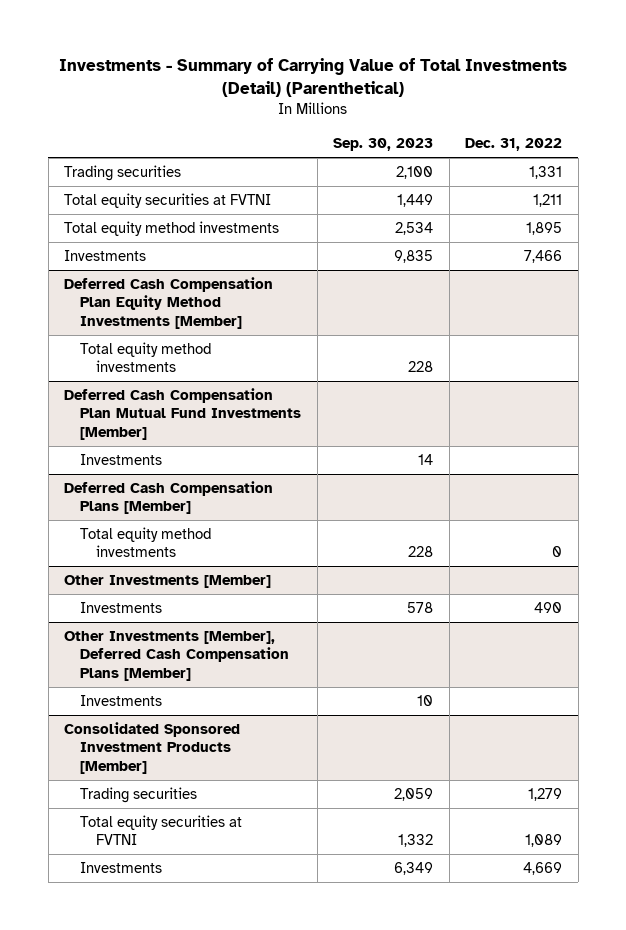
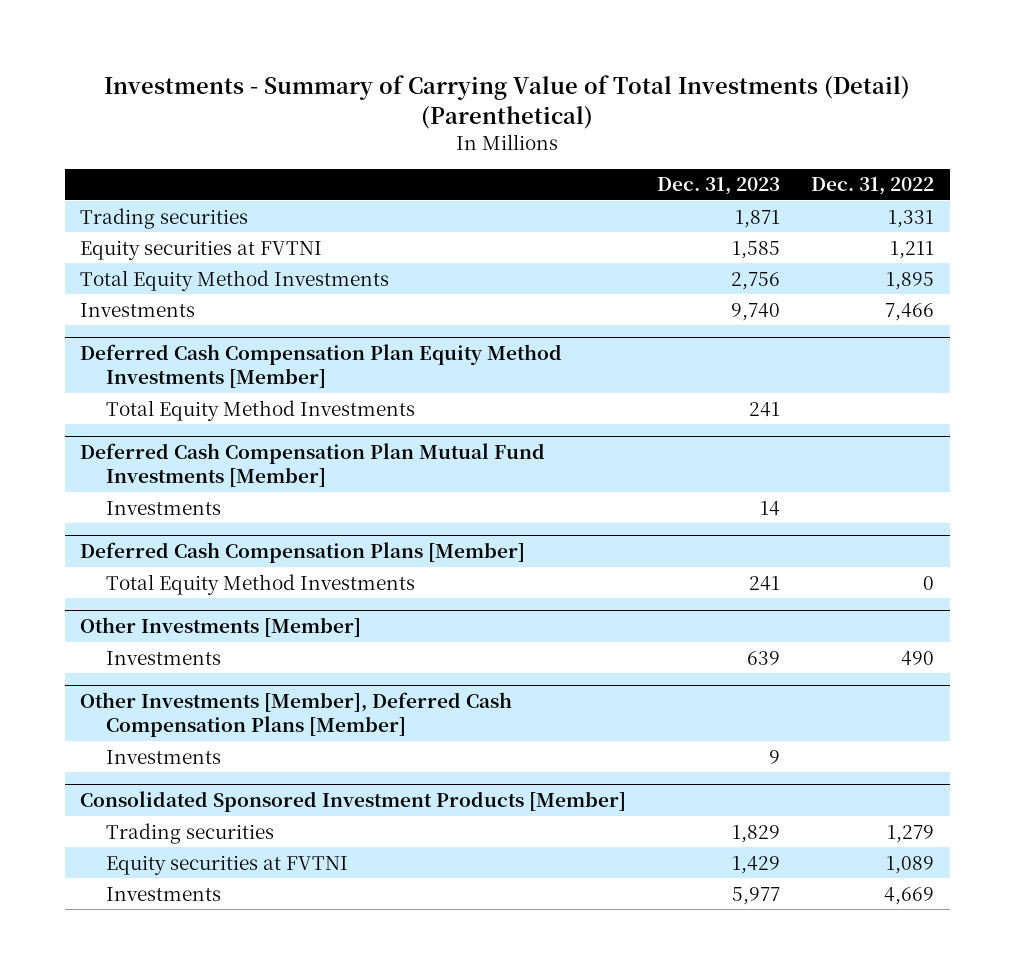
[333,138,434,152] Sep. 30, 2023 -> none
none -> [657,177,781,196] Dec. 31, 2023
[64,193,272,209] Total equity securities at FVTNI -> [80,239,323,260] Equity securities at FVTNI
[64,221,280,237] Total equity method investments -> [80,269,390,291] Total Equity Method Investments
[80,342,212,373] Total equity method investments -> [106,399,416,421] Total Equity Method Investments
[80,527,212,558] Total equity method investments -> [106,573,416,595] Total Equity Method Investments
[80,815,243,846] Total equity securities at FVTNI -> [106,854,349,875] Equity securities at FVTNI

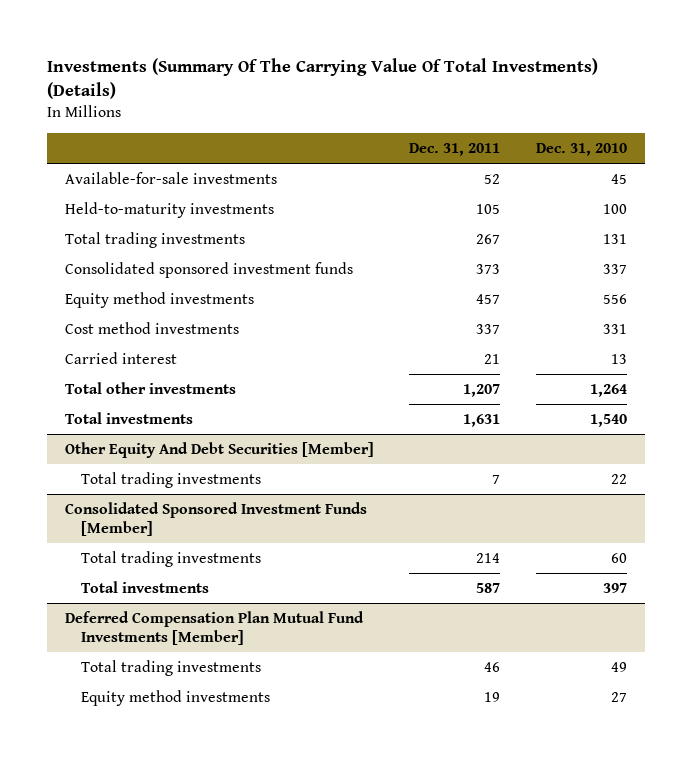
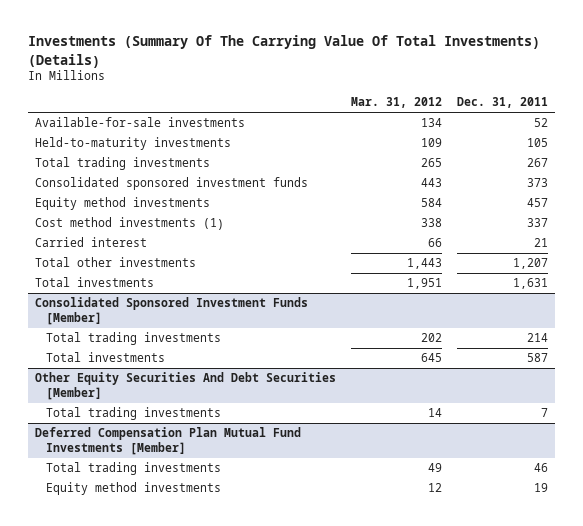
[535,143,627,157] Dec. 31, 2010 -> none
none -> [351,97,443,109] Mar. 31, 2012
[64,321,239,334] Cost method investments -> [35,217,225,231] Cost method investments (1)
[64,441,374,458] Other Equity And Debt Securities [Member] -> none
[81,471,262,488] Total trading investments -> none
none -> [35,372,337,401] Other Equity Securities And Debt Securities [Member]
none -> [46,407,222,421] Total trading investments

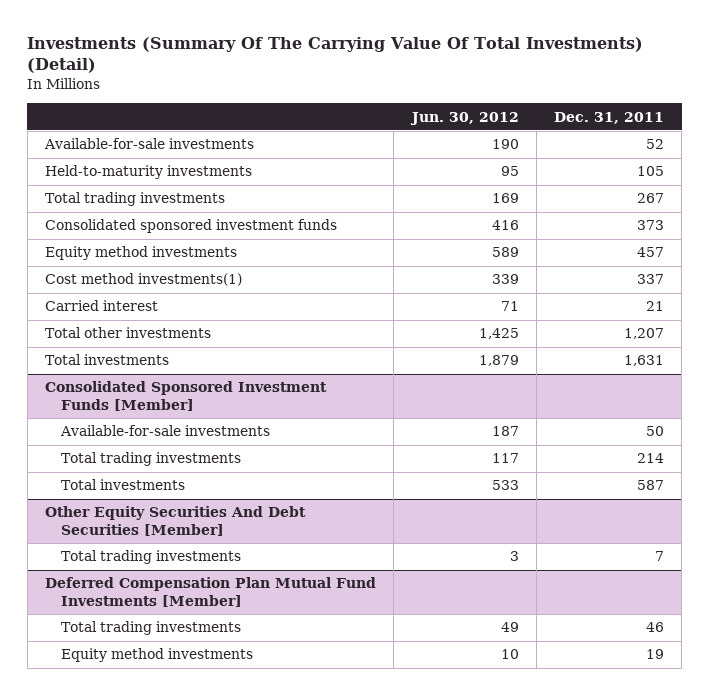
[28,35,541,68] Investments (Summary Of The Carrying Value Of Total Investments) (Details) -> [27,36,644,74] Investments (Summary Of The Carrying Value Of Total Investments) (Detail)
[351,97,443,109] Mar. 31, 2012 -> none
none -> [409,111,519,125] Jun. 30, 2012
[35,217,225,231] Cost method investments (1) -> [45,273,243,287] Cost method investments(1)
none -> [60,425,271,437] Available-for-sale investments

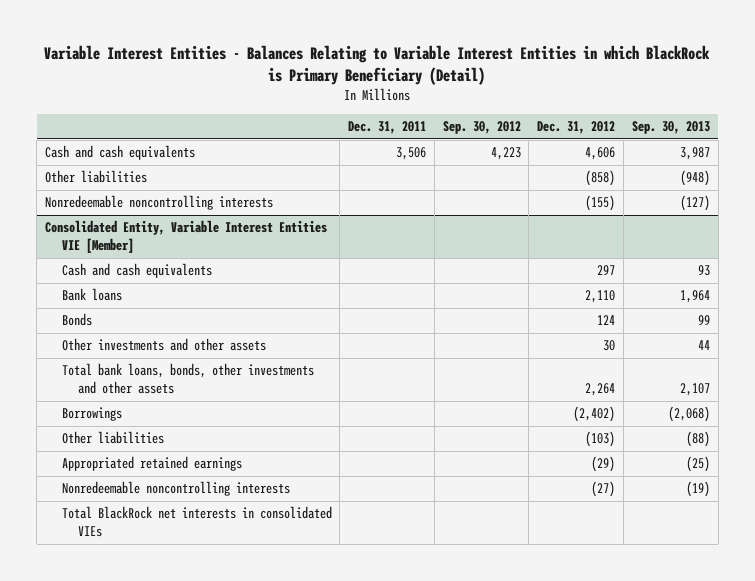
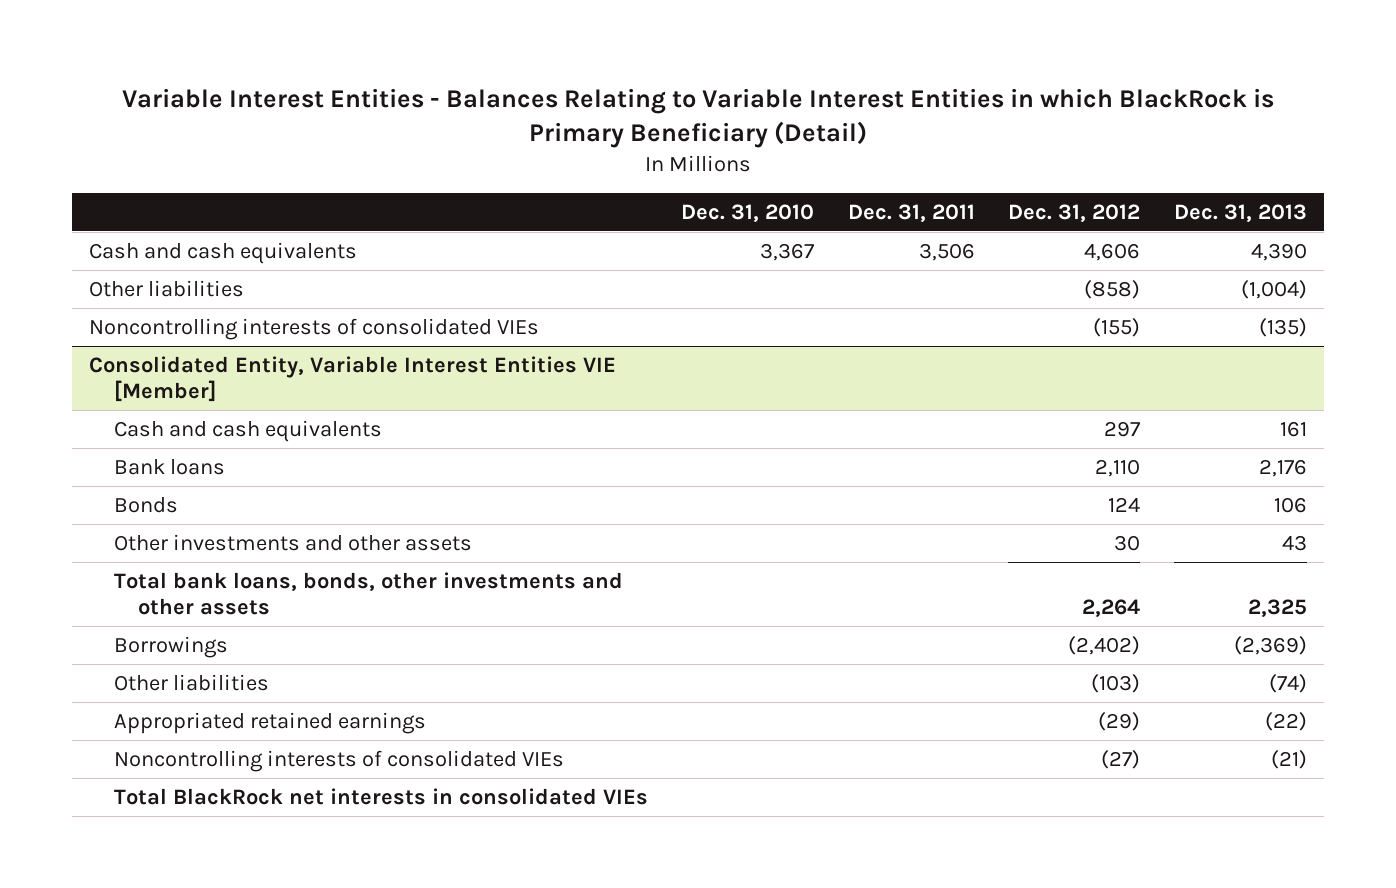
[442,121,521,135] Sep. 30, 2012 -> none
[631,121,710,135] Sep. 30, 2013 -> none
none -> [681,203,815,222] Dec. 31, 2010
none -> [1173,203,1307,222] Dec. 31, 2013
[45,195,274,211] Nonredeemable noncontrolling interests -> [88,317,539,340] Noncontrolling interests of consolidated VIEs
[61,481,290,497] Nonredeemable noncontrolling interests -> [113,749,564,772] Noncontrolling interests of consolidated VIEs

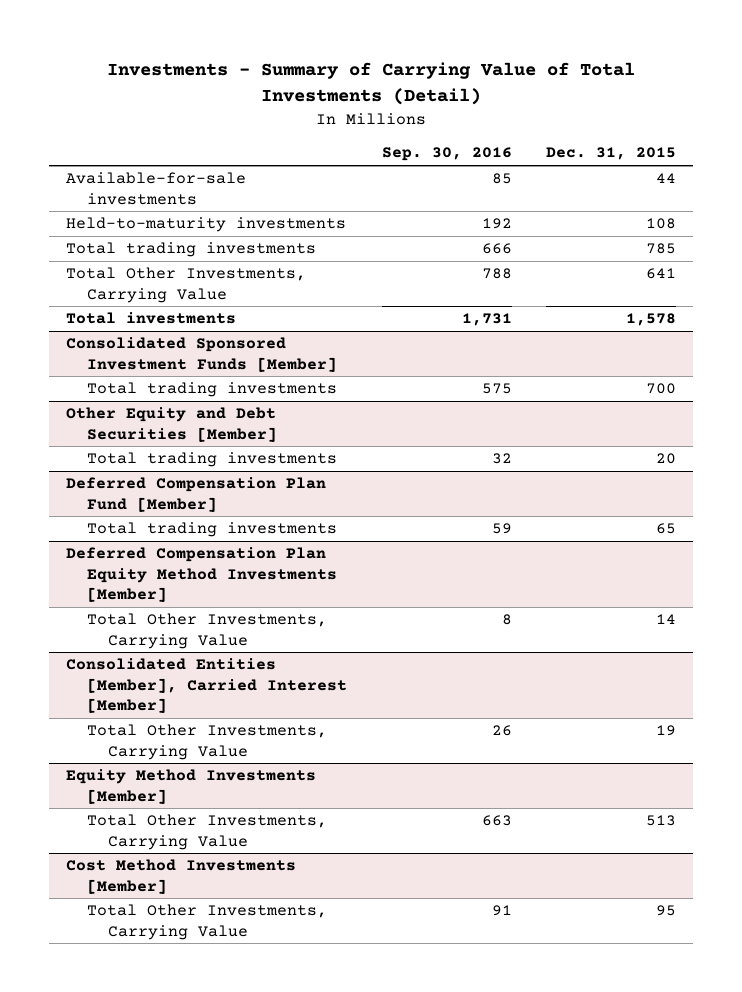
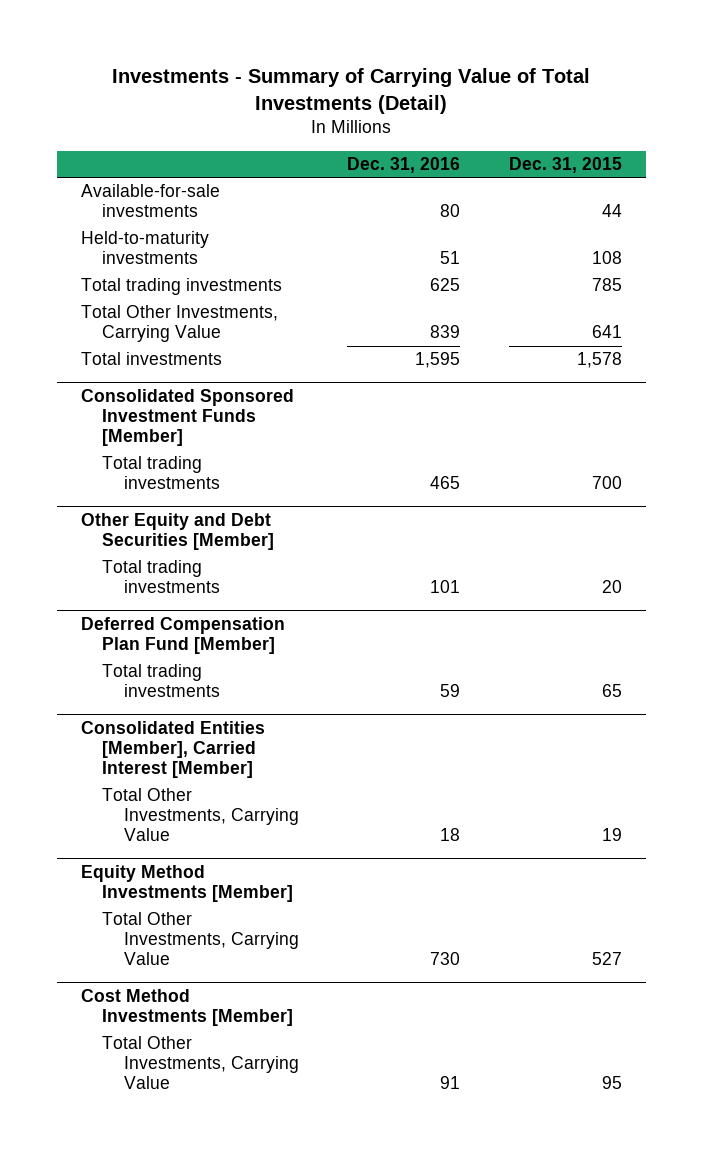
[381,147,512,162] Sep. 30, 2016 -> none
none -> [347,157,461,174] Dec. 31, 2016
[66,547,338,603] Deferred Compensation Plan Equity Method Investments [Member] -> none
[87,613,328,649] Total Other Investments, Carrying Value -> none
[645,815,676,827] 513 -> [591,952,622,966] 527

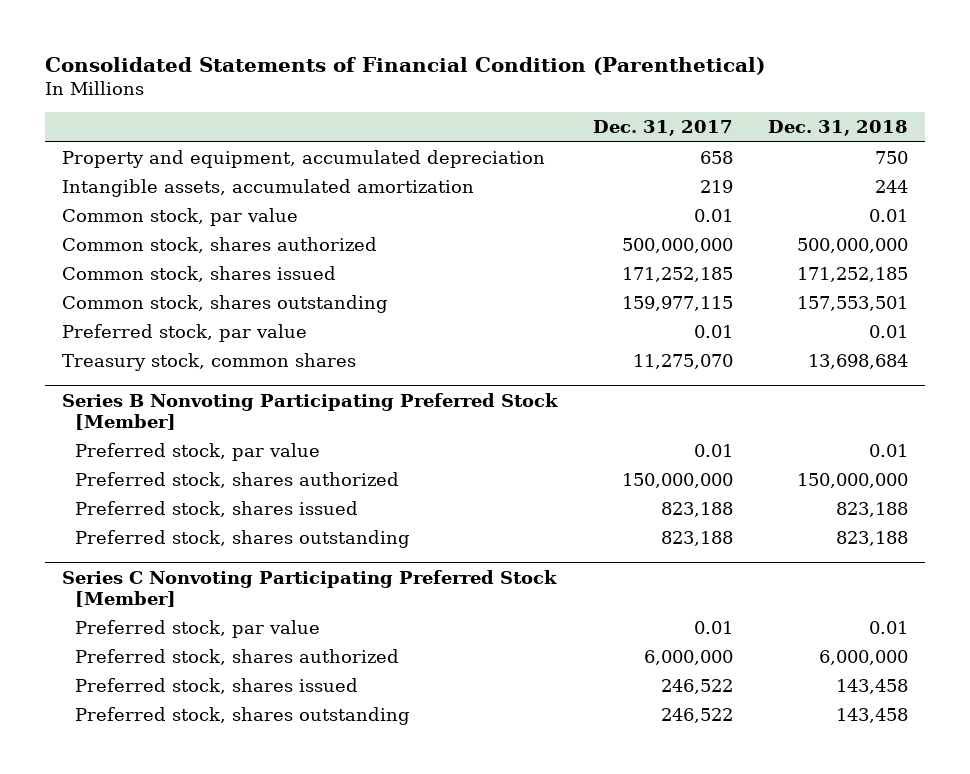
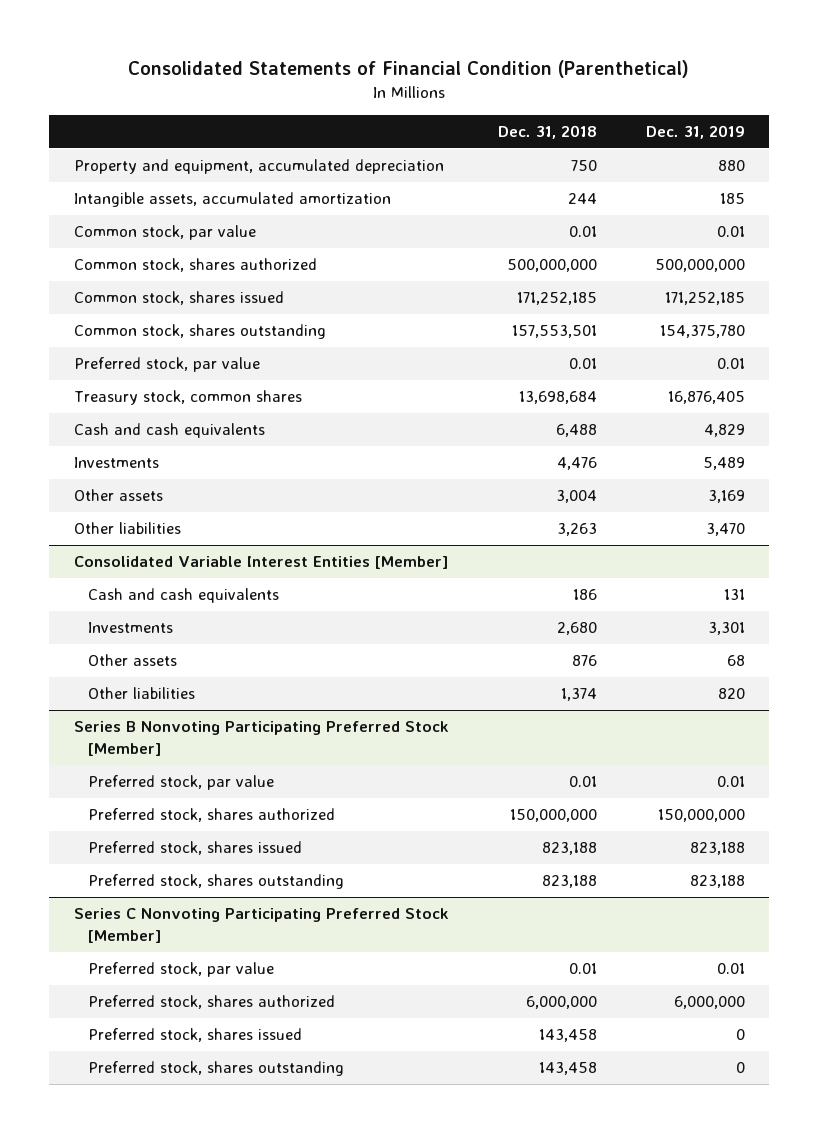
[592,120,733,137] Dec. 31, 2017 -> none
none -> [645,124,745,139] Dec. 31, 2019
none -> [73,423,265,439] Cash and cash equivalents
none -> [73,457,159,469] Investments
none -> [73,489,163,502] Other assets
none -> [73,522,181,535] Other liabilities
none -> [73,556,448,570] Consolidated Variable Interest Entities [Member]
none -> [87,588,279,604] Cash and cash equivalents
none -> [87,622,173,634] Investments
none -> [87,654,177,667] Other assets
none -> [87,687,195,700] Other liabilities

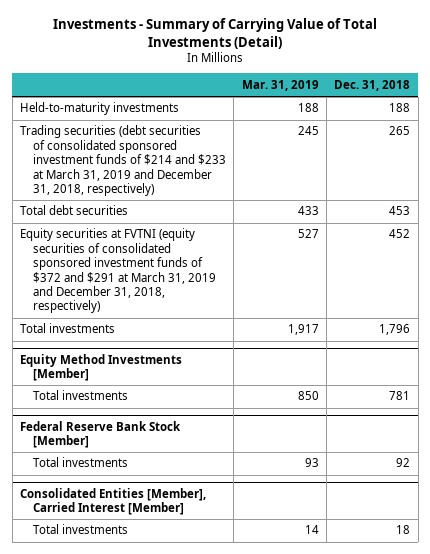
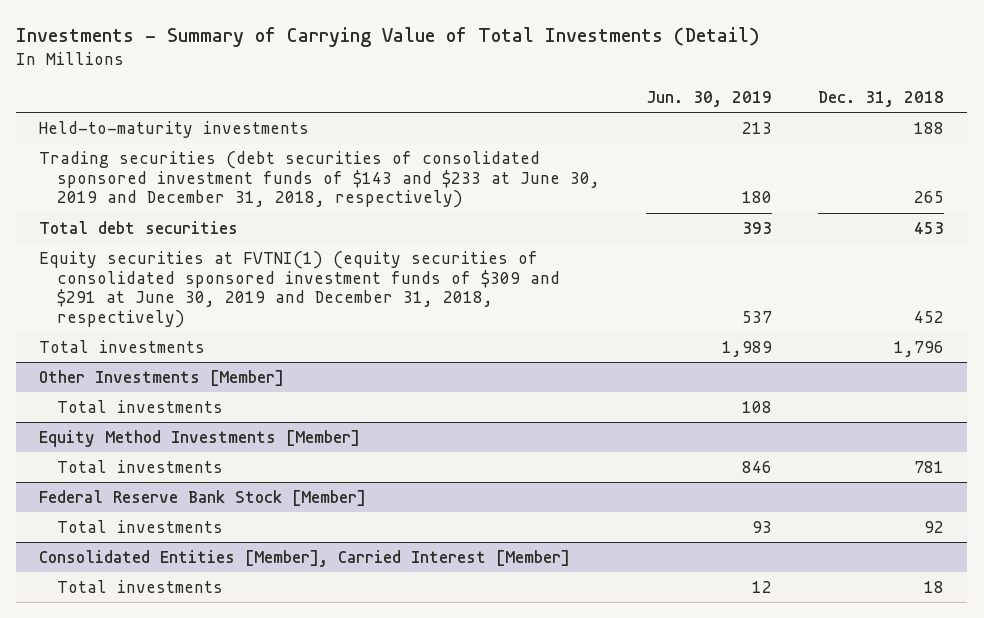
[241,79,319,91] Mar. 31, 2019 -> none
none -> [646,90,773,107] Jun. 30, 2019
[19,125,226,196] Trading securities (debt securities of consolidated sponsored investment funds of $214 and $233 at March 31, 2019 and December 31, 2018, respectively) -> [39,150,601,209] Trading securities (debt securities of consolidated sponsored investment funds of $143 and $233 at June 30, 2019 and December 31, 2018, respectively)
[19,228,216,314] Equity securities at FVTNI (equity securities of consolidated sponsored investment funds of $372 and $291 at March 31, 2019 and December 31, 2018, respectively) -> [39,250,561,329] Equity securities at FVTNI(1) (equity securities of consolidated sponsored investment funds of $309 and $291 at June 30, 2019 and December 31, 2018, respectively)
none -> [39,369,285,386] Other Investments [Member]
none -> [57,399,224,413] Total investments

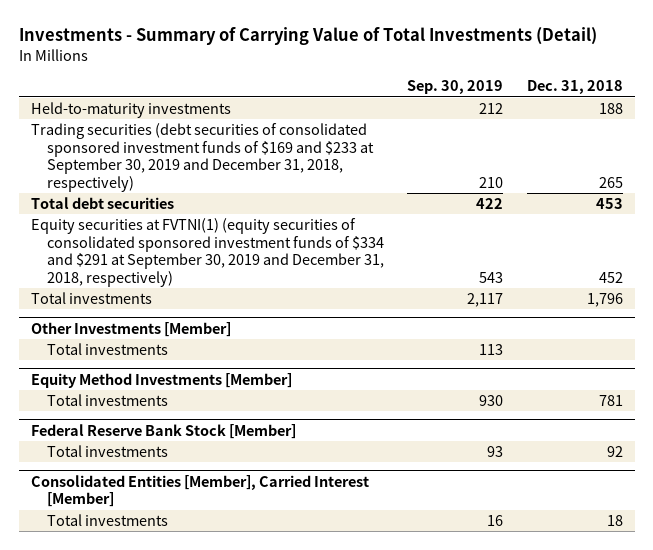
[646,90,773,107] Jun. 30, 2019 -> none
none -> [407,80,504,95] Sep. 30, 2019
[39,150,601,209] Trading securities (debt securities of consolidated sponsored investment funds of $143 and $233 at June 30, 2019 and December 31, 2018, respectively) -> [30,122,375,192] Trading securities (debt securities of consolidated sponsored investment funds of $169 and $233 at September 30, 2019 and December 31, 2018, respectively)
[39,250,561,329] Equity securities at FVTNI(1) (equity securities of consolidated sponsored investment funds of $309 and $291 at June 30, 2019 and December 31, 2018, respectively) -> [30,217,385,287] Equity securities at FVTNI(1) (equity securities of consolidated sponsored investment funds of $334 and $291 at September 30, 2019 and December 31, 2018, respectively)

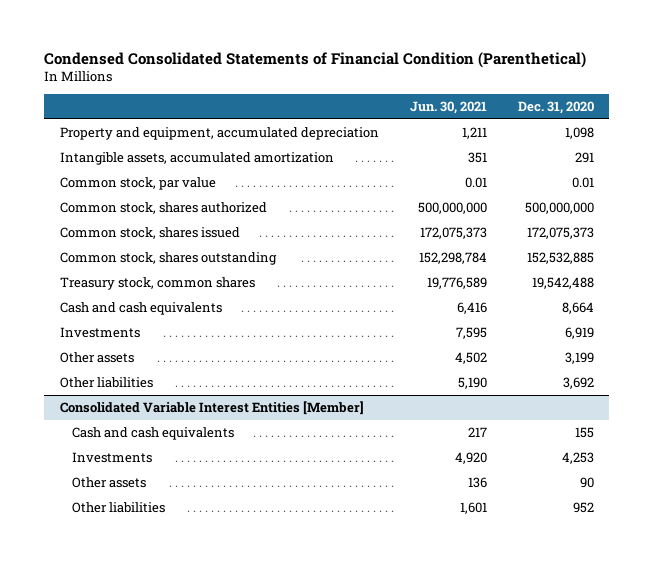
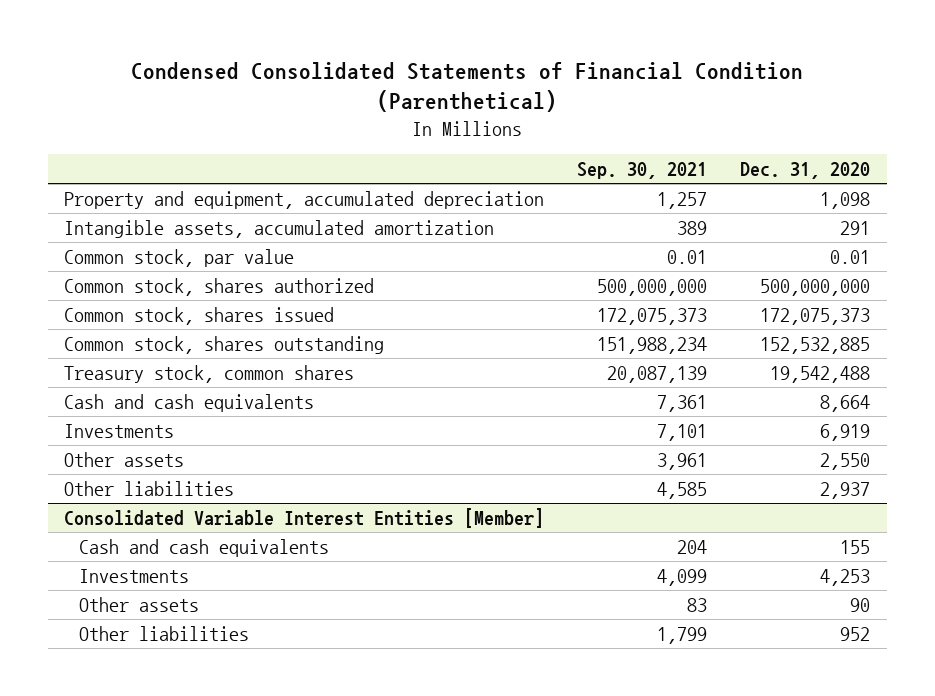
[409,101,487,115] Jun. 30, 2021 -> none
none -> [577,162,708,180] Sep. 30, 2021
[564,351,594,364] 3,199 -> [820,452,871,470] 2,550
[562,376,594,389] 3,692 -> [820,481,871,499] 2,937

